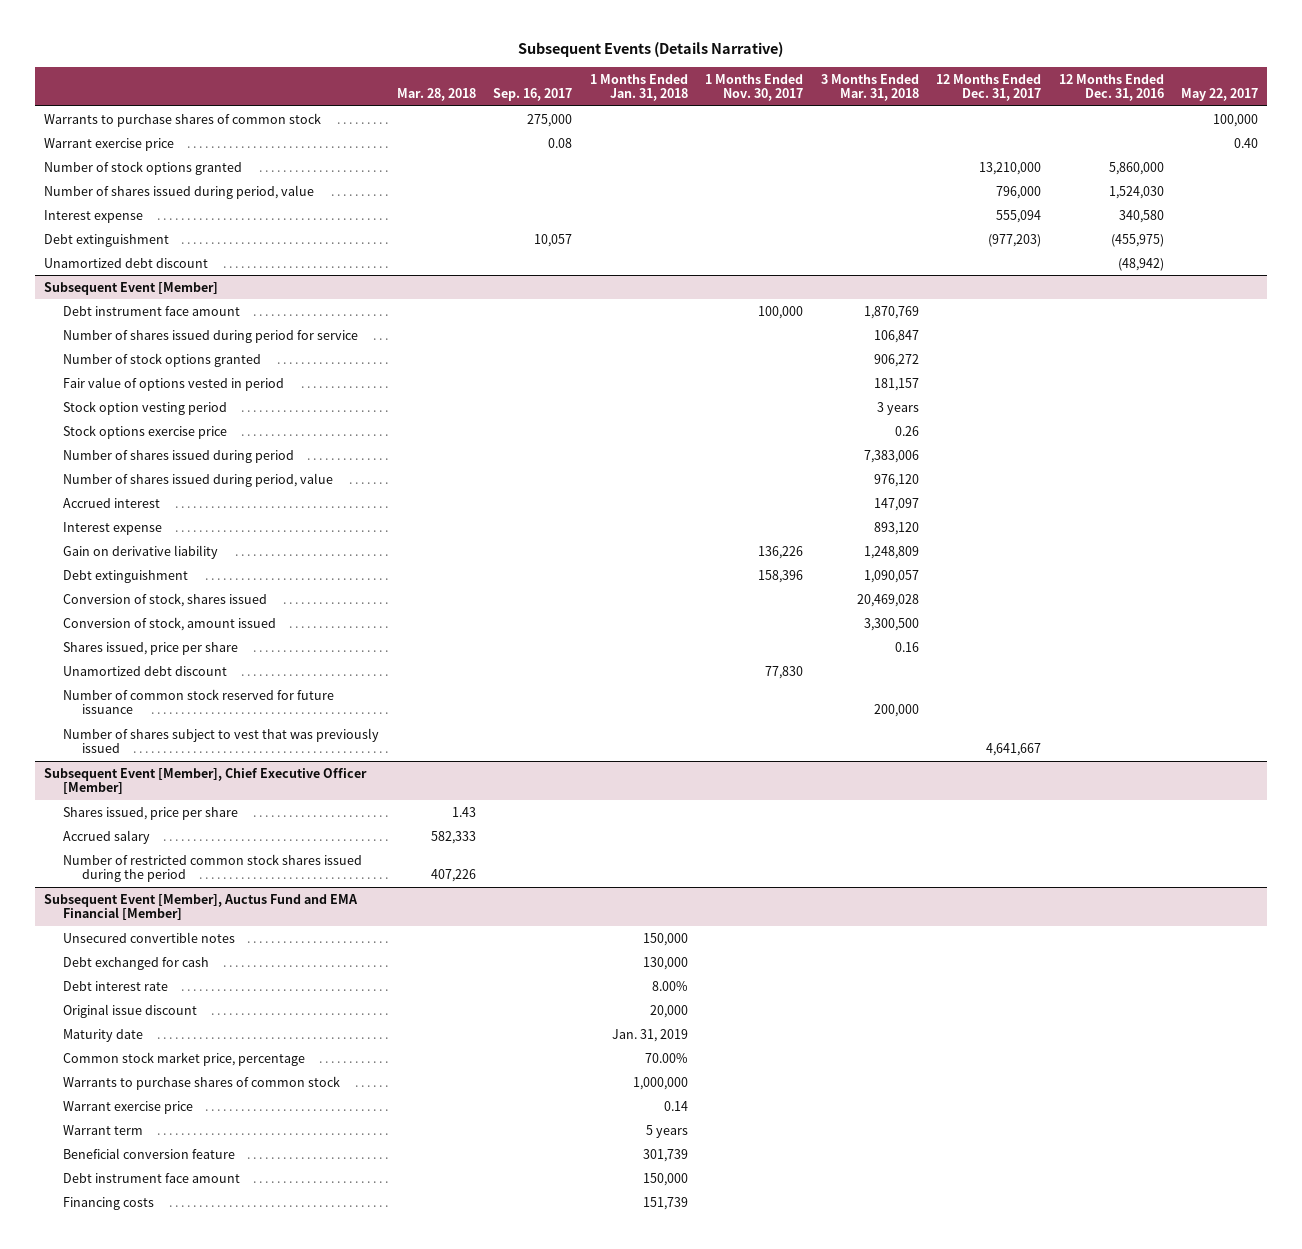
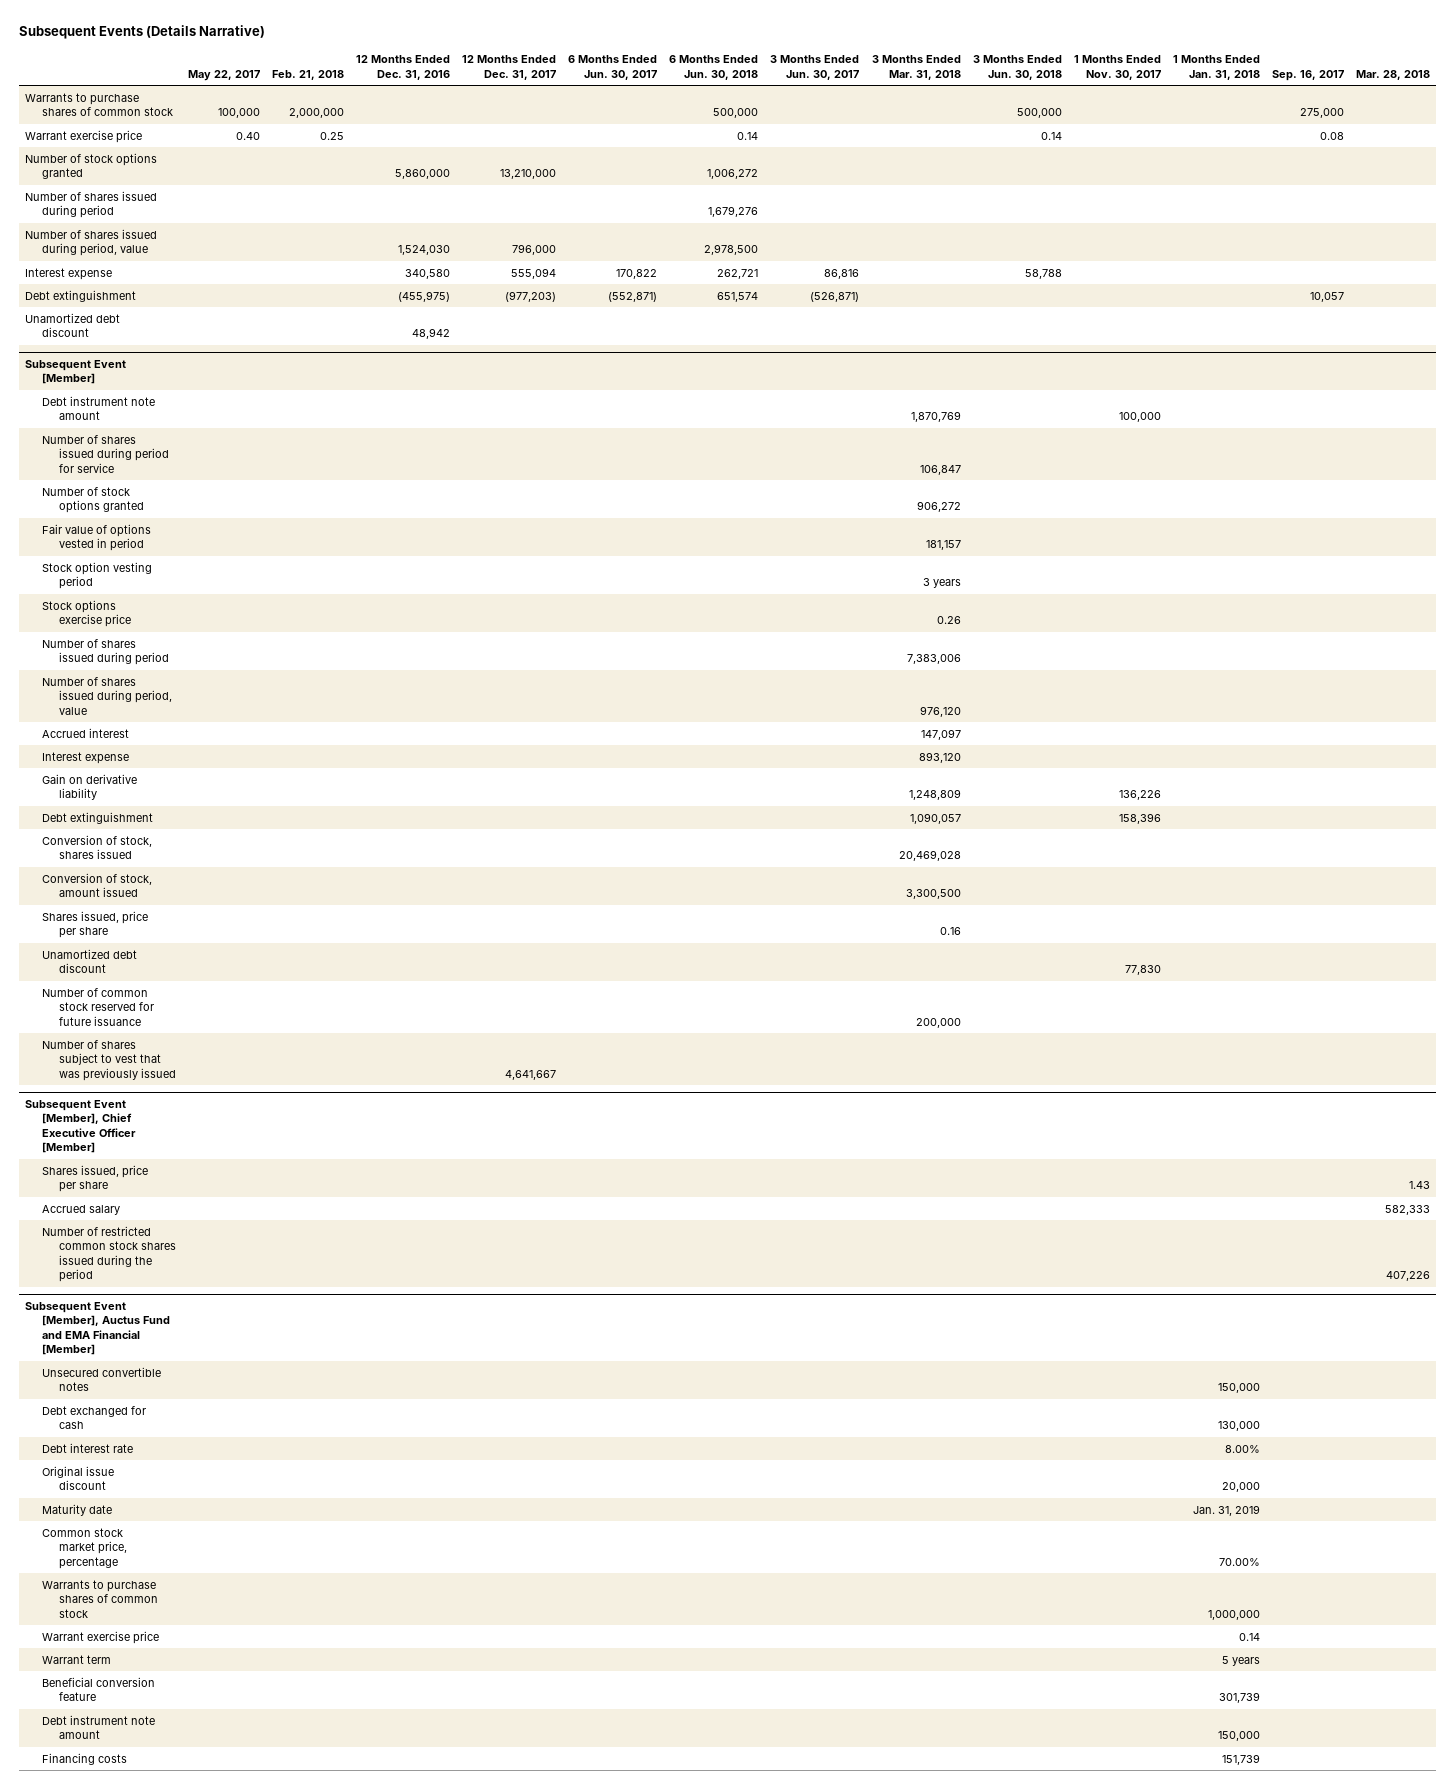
none -> [271,69,344,80] Feb. 21, 2018
none -> [568,55,658,80] 6 Months Ended Jun. 30, 2017
none -> [669,55,759,80] 6 Months Ended Jun. 30, 2018
none -> [770,55,860,80] 3 Months Ended Jun. 30, 2017
none -> [972,55,1062,80] 3 Months Ended Jun. 30, 2018
none -> [24,190,157,219] Number of shares issued during period
[1117,257,1164,271] (48,942) -> [411,328,450,340] 48,942
[62,305,240,316] Debt instrument face amount -> [41,395,155,421] Debt instrument note amount
[62,1172,240,1183] Debt instrument face amount -> [41,1714,155,1740] Debt instrument note amount

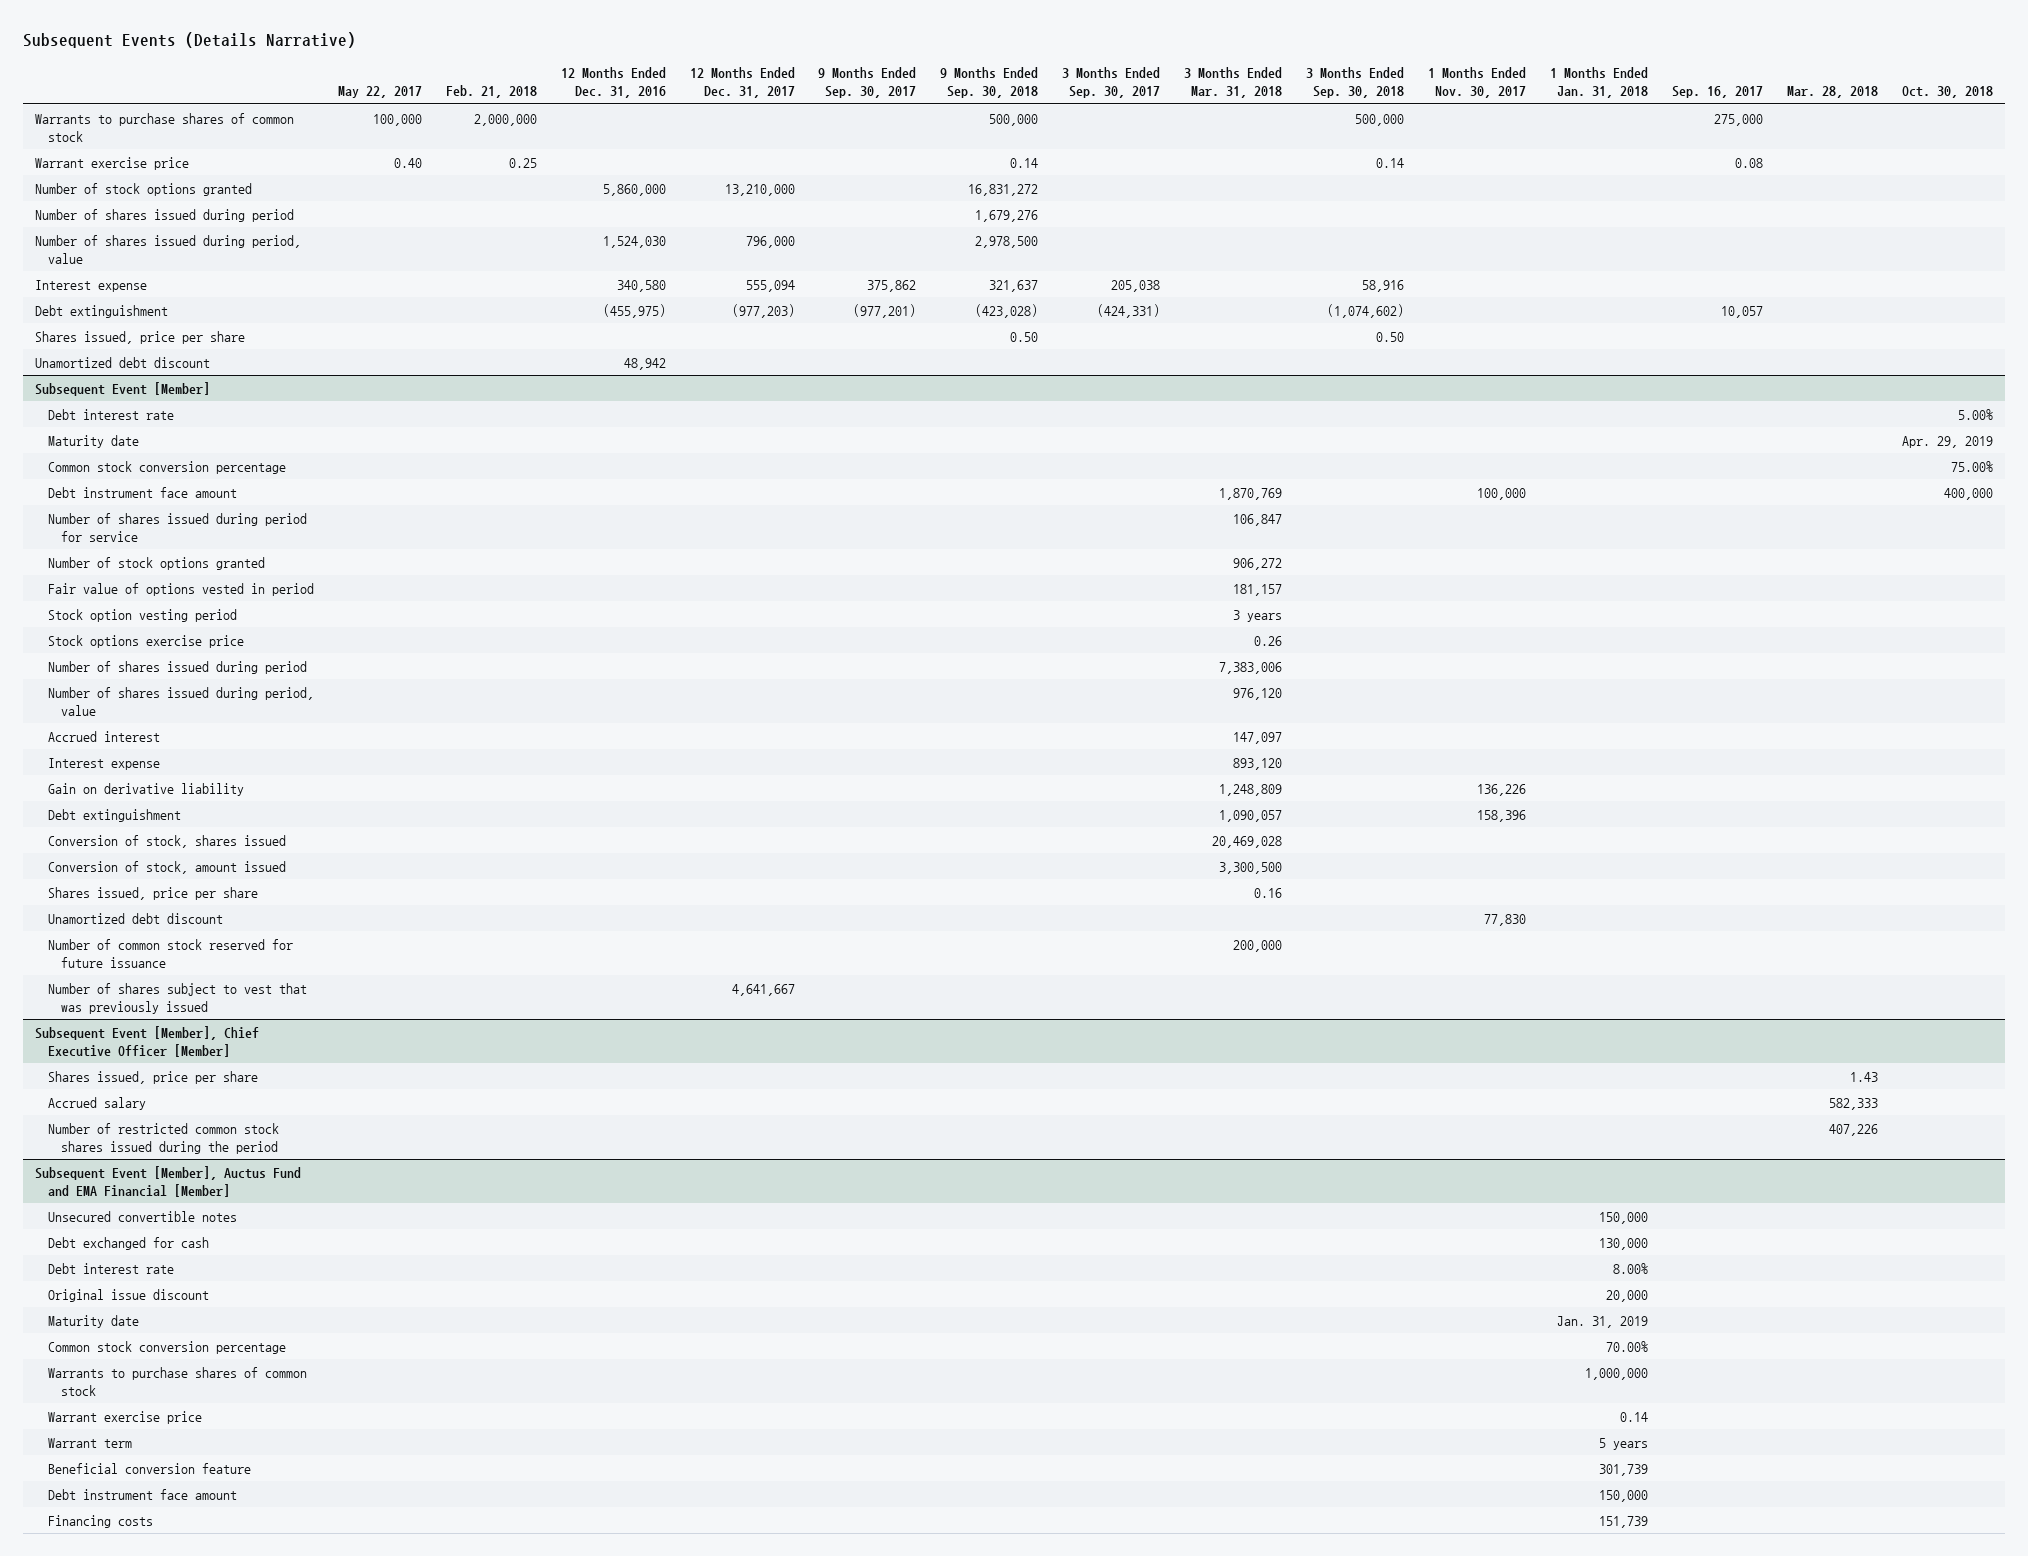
[568,55,658,80] 6 Months Ended Jun. 30, 2017 -> none
[669,55,759,80] 6 Months Ended Jun. 30, 2018 -> none
[770,55,860,80] 3 Months Ended Jun. 30, 2017 -> none
[972,55,1062,80] 3 Months Ended Jun. 30, 2018 -> none
none -> [818,66,917,99] 9 Months Ended Sep. 30, 2017
none -> [940,66,1039,99] 9 Months Ended Sep. 30, 2018
none -> [1062,66,1161,99] 3 Months Ended Sep. 30, 2017
none -> [1306,66,1405,99] 3 Months Ended Sep. 30, 2018
none -> [1901,86,1993,99] Oct. 30, 2018
none -> [35,330,246,344] Shares issued, price per share
none -> [47,408,174,420] Debt interest rate
none -> [47,434,139,448] Maturity date
none -> [47,460,286,474] Common stock conversion percentage
[41,395,155,421] Debt instrument note amount -> [47,486,237,498] Debt instrument face amount
[41,1527,127,1569] Common stock market price, percentage -> [47,1340,286,1354] Common stock conversion percentage
[41,1714,155,1740] Debt instrument note amount -> [47,1488,237,1500] Debt instrument face amount

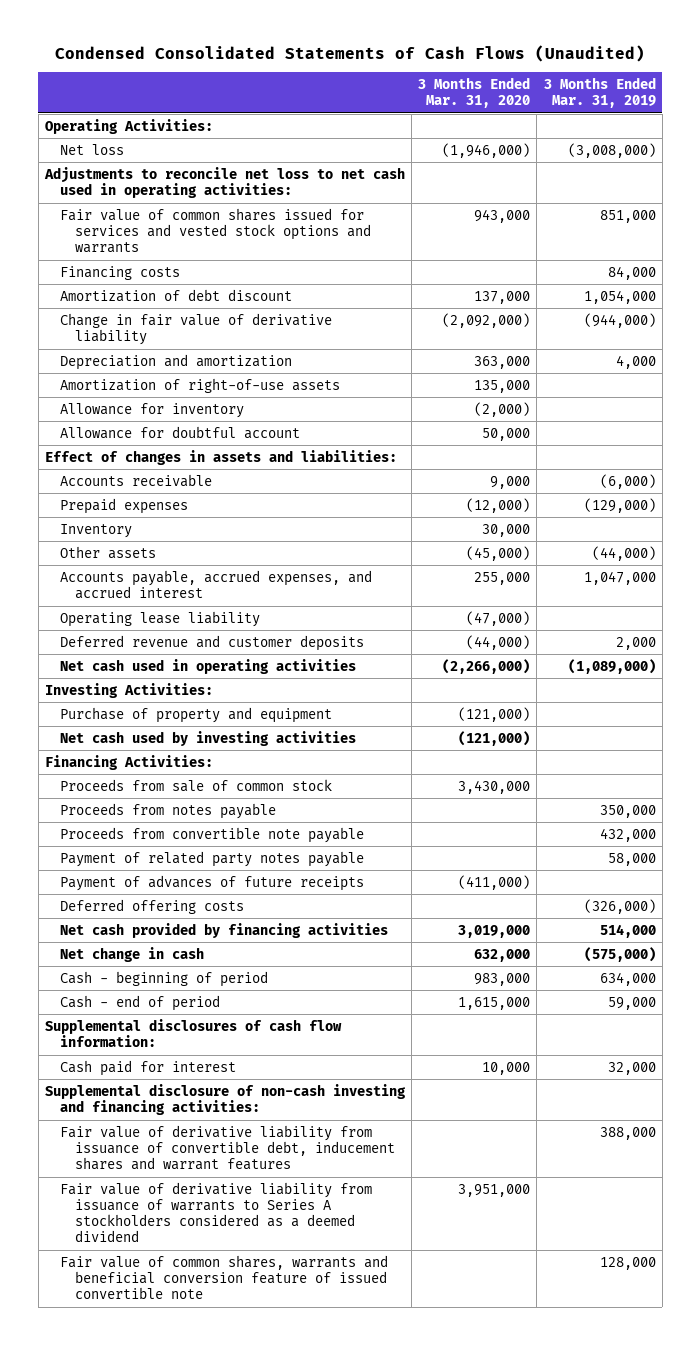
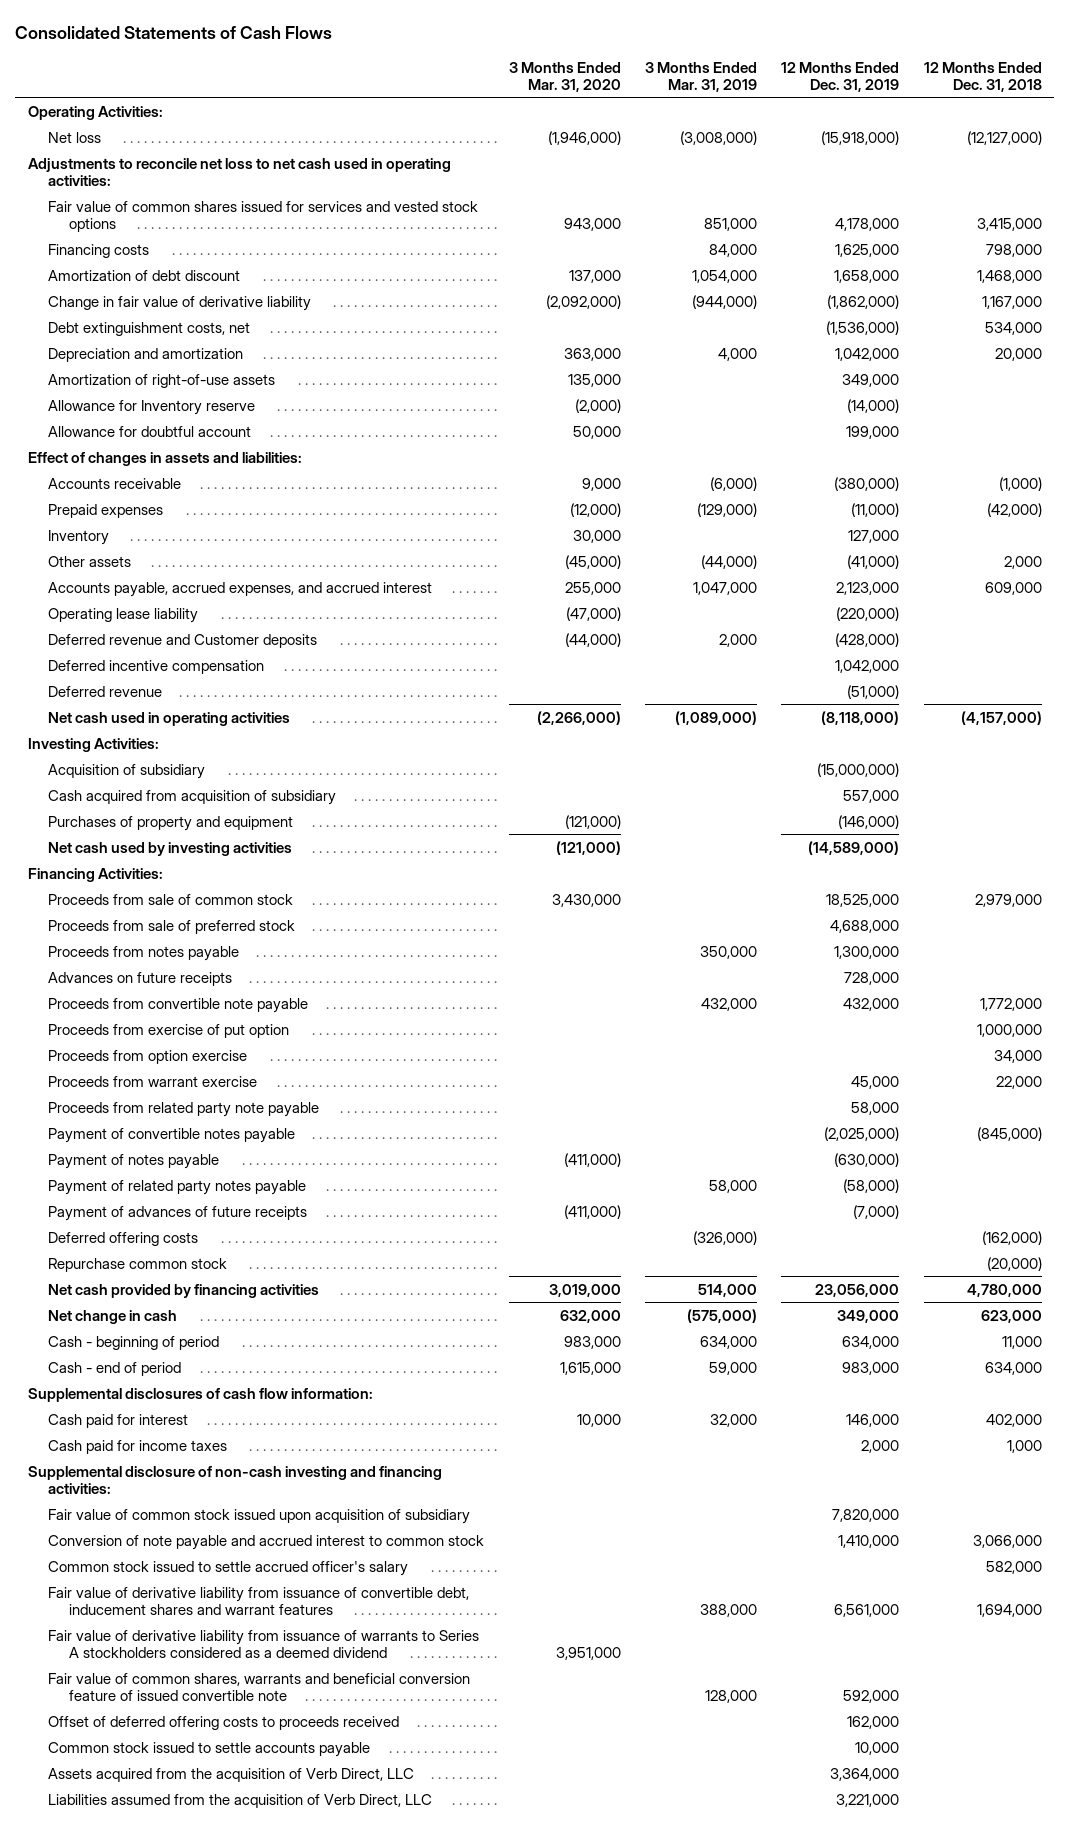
[55,44,646,62] Condensed Consolidated Statements of Cash Flows (Unaudited) -> [15,25,333,39] Consolidated Statements of Cash Flows
none -> [781,61,900,92] 12 Months Ended Dec. 31, 2019
none -> [923,61,1042,92] 12 Months Ended Dec. 31, 2018
[59,207,372,254] Fair value of common shares issued for services and vested stock options and warrants -> [48,200,479,232] Fair value of common shares issued for services and vested stock options
none -> [48,321,251,336] Debt extinguishment costs, net
[59,402,244,418] Allowance for inventory -> [48,399,256,415] Allowance for Inventory reserve
[59,634,364,651] Deferred revenue and customer deposits -> [48,633,318,648] Deferred revenue and Customer deposits
none -> [48,659,265,674] Deferred incentive compensation
none -> [48,685,163,697] Deferred revenue
none -> [48,763,206,779] Acquisition of subsidiary
none -> [48,789,337,805] Cash acquired from acquisition of subsidiary
[59,706,332,723] Purchase of property and equipment -> [48,815,294,831] Purchases of property and equipment
none -> [48,919,296,934] Proceeds from sale of preferred stock
none -> [48,971,233,986] Advances on future receipts
none -> [48,1023,290,1038] Proceeds from exercise of put option
none -> [48,1049,248,1064] Proceeds from option exercise
none -> [48,1075,258,1087] Proceeds from warrant exercise
none -> [48,1101,320,1117] Proceeds from related party note payable
none -> [48,1127,296,1143] Payment of convertible notes payable
none -> [48,1153,220,1169] Payment of notes payable
none -> [48,1257,228,1272] Repurchase common stock
none -> [48,1439,228,1454] Cash paid for income taxes
none -> [48,1508,471,1524] Fair value of common stock issued upon acquisition of subsidiary
none -> [48,1534,485,1550] Conversion of note payable and accrued interest to common stock
none -> [48,1560,409,1576] Common stock issued to settle accrued officer's salary
none -> [48,1715,400,1730] Offset of deferred offering costs to proceeds received
none -> [48,1741,371,1757] Common stock issued to settle accounts payable
none -> [48,1767,415,1782] Assets acquired from the acquisition of Verb Direct, LLC
none -> [48,1793,433,1808] Liabilities assumed from the acquisition of Verb Direct, LLC

